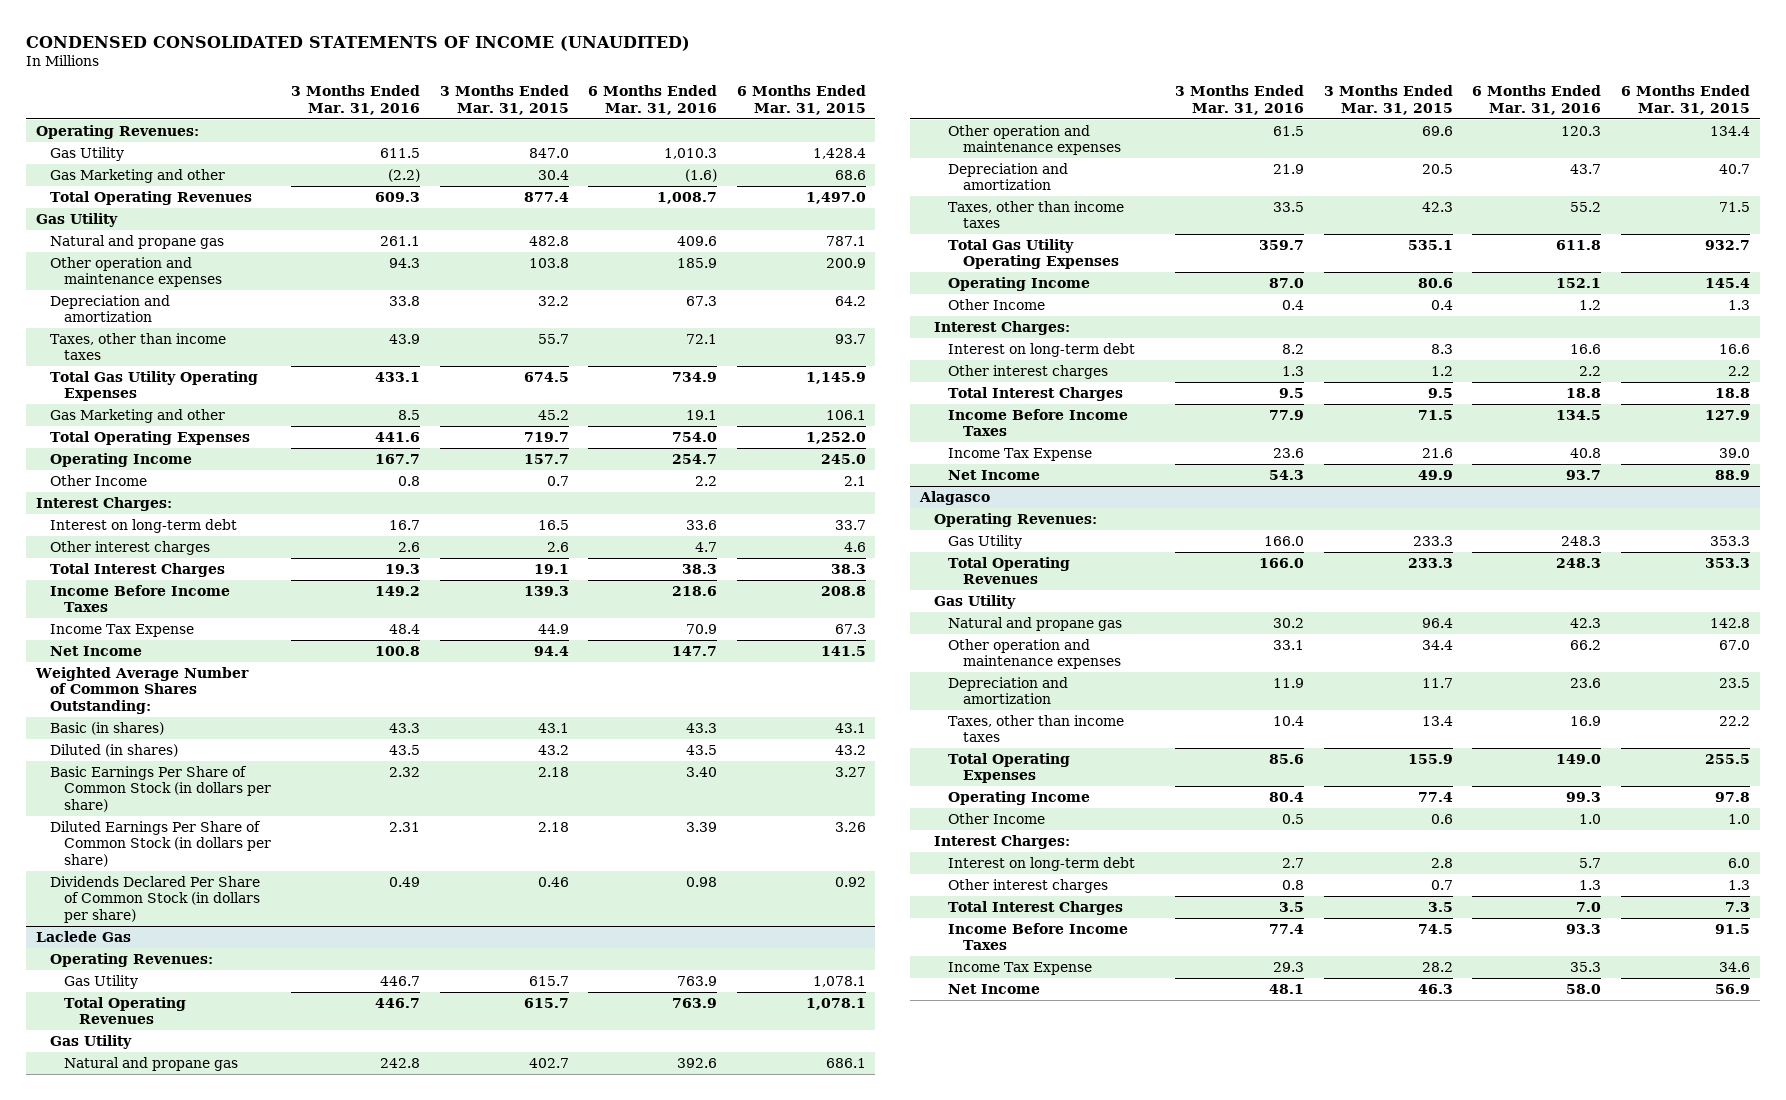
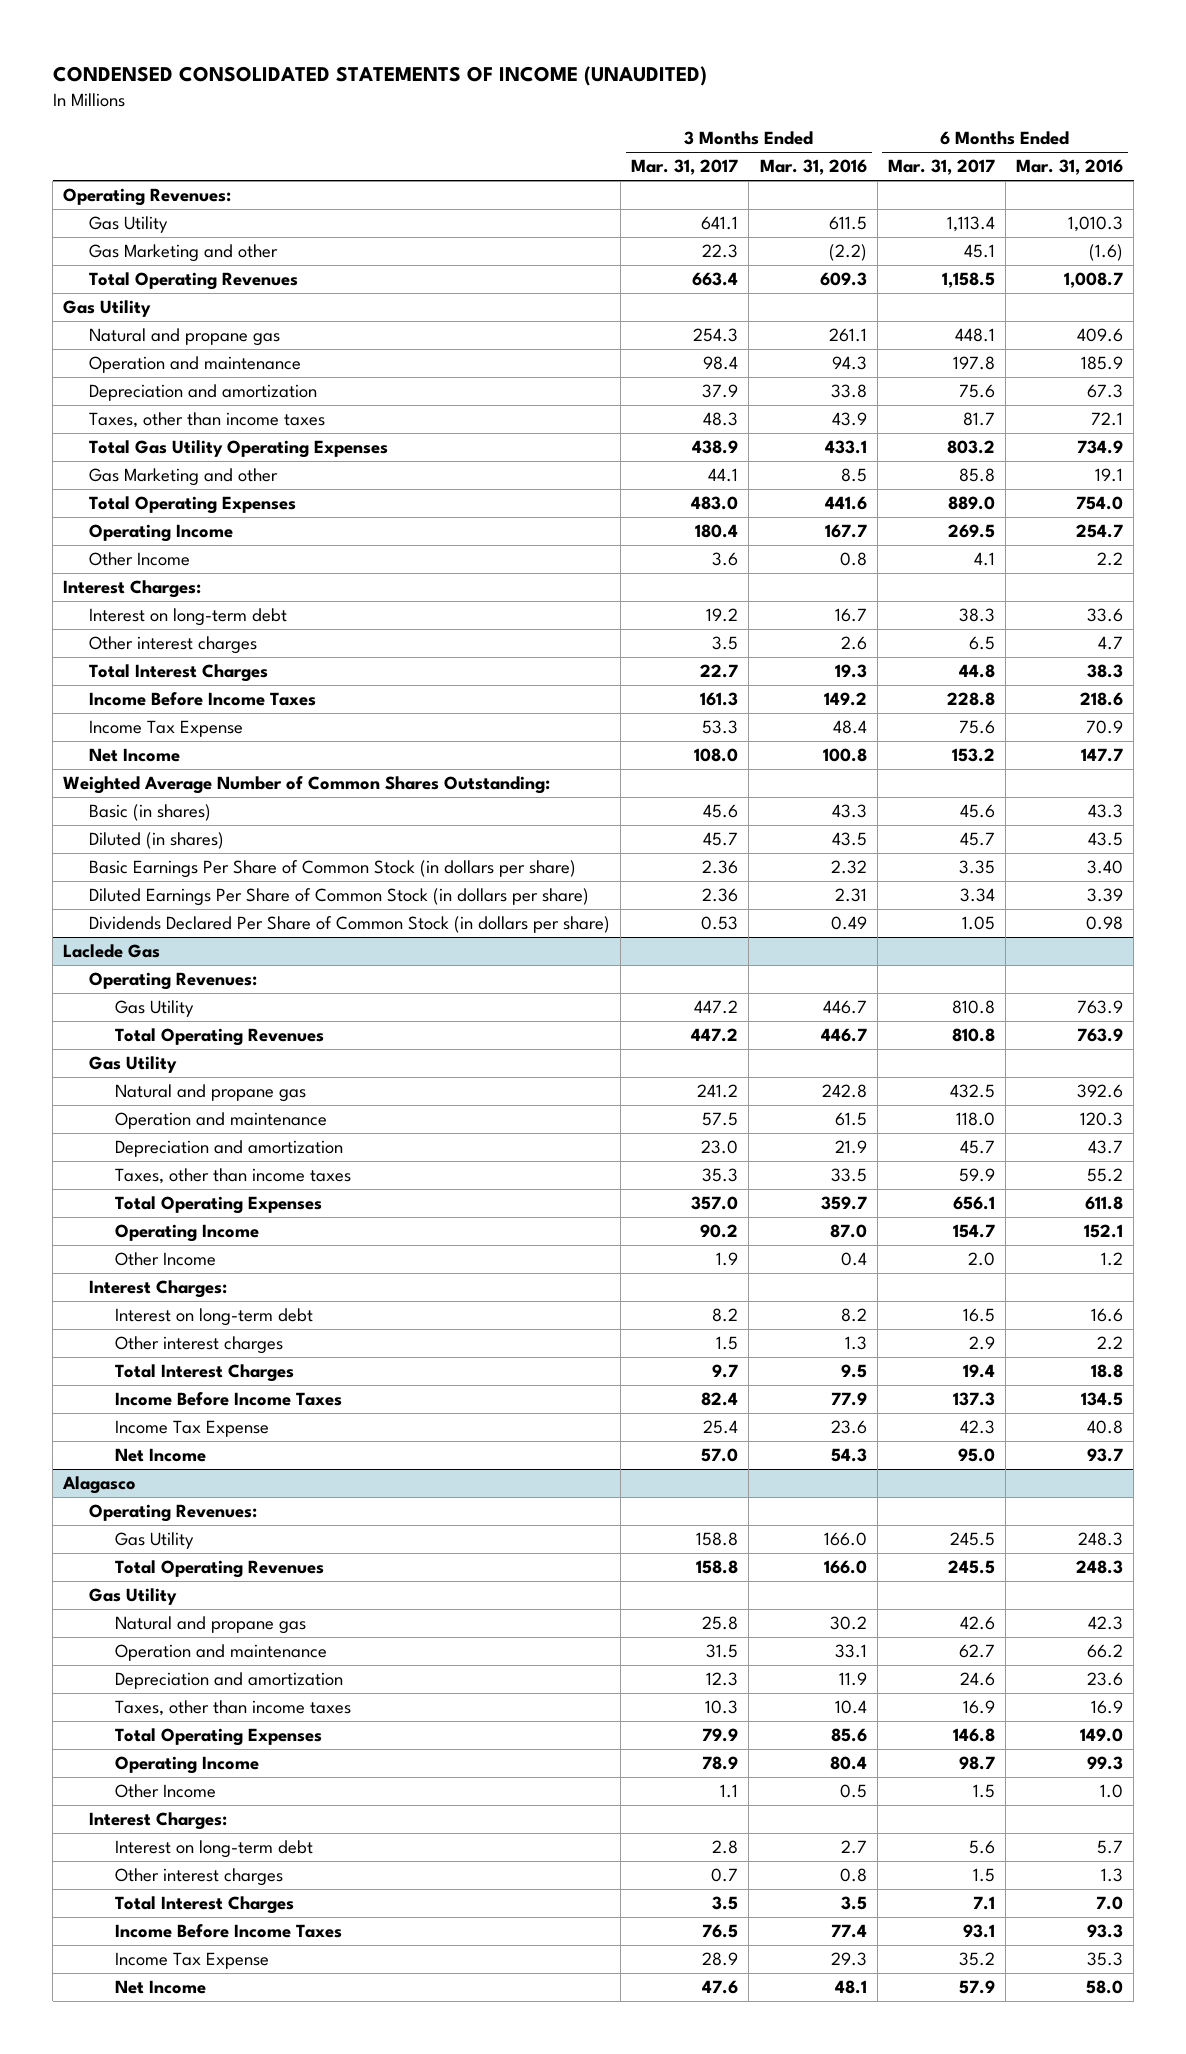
[439,85,569,115] 3 Months Ended Mar. 31, 2015 -> none
[736,85,866,115] 6 Months Ended Mar. 31, 2015 -> none
none -> [631,159,739,176] Mar. 31, 2017
none -> [887,159,995,176] Mar. 31, 2017
[50,257,223,288] Other operation and maintenance expenses -> [89,355,302,373] Operation and maintenance
[948,125,1121,156] Other operation and maintenance expenses -> [114,1111,327,1129] Operation and maintenance
[948,239,1119,270] Total Gas Utility Operating Expenses -> [114,1195,322,1214] Total Operating Expenses
[948,639,1121,670] Other operation and maintenance expenses -> [114,1643,327,1661] Operation and maintenance

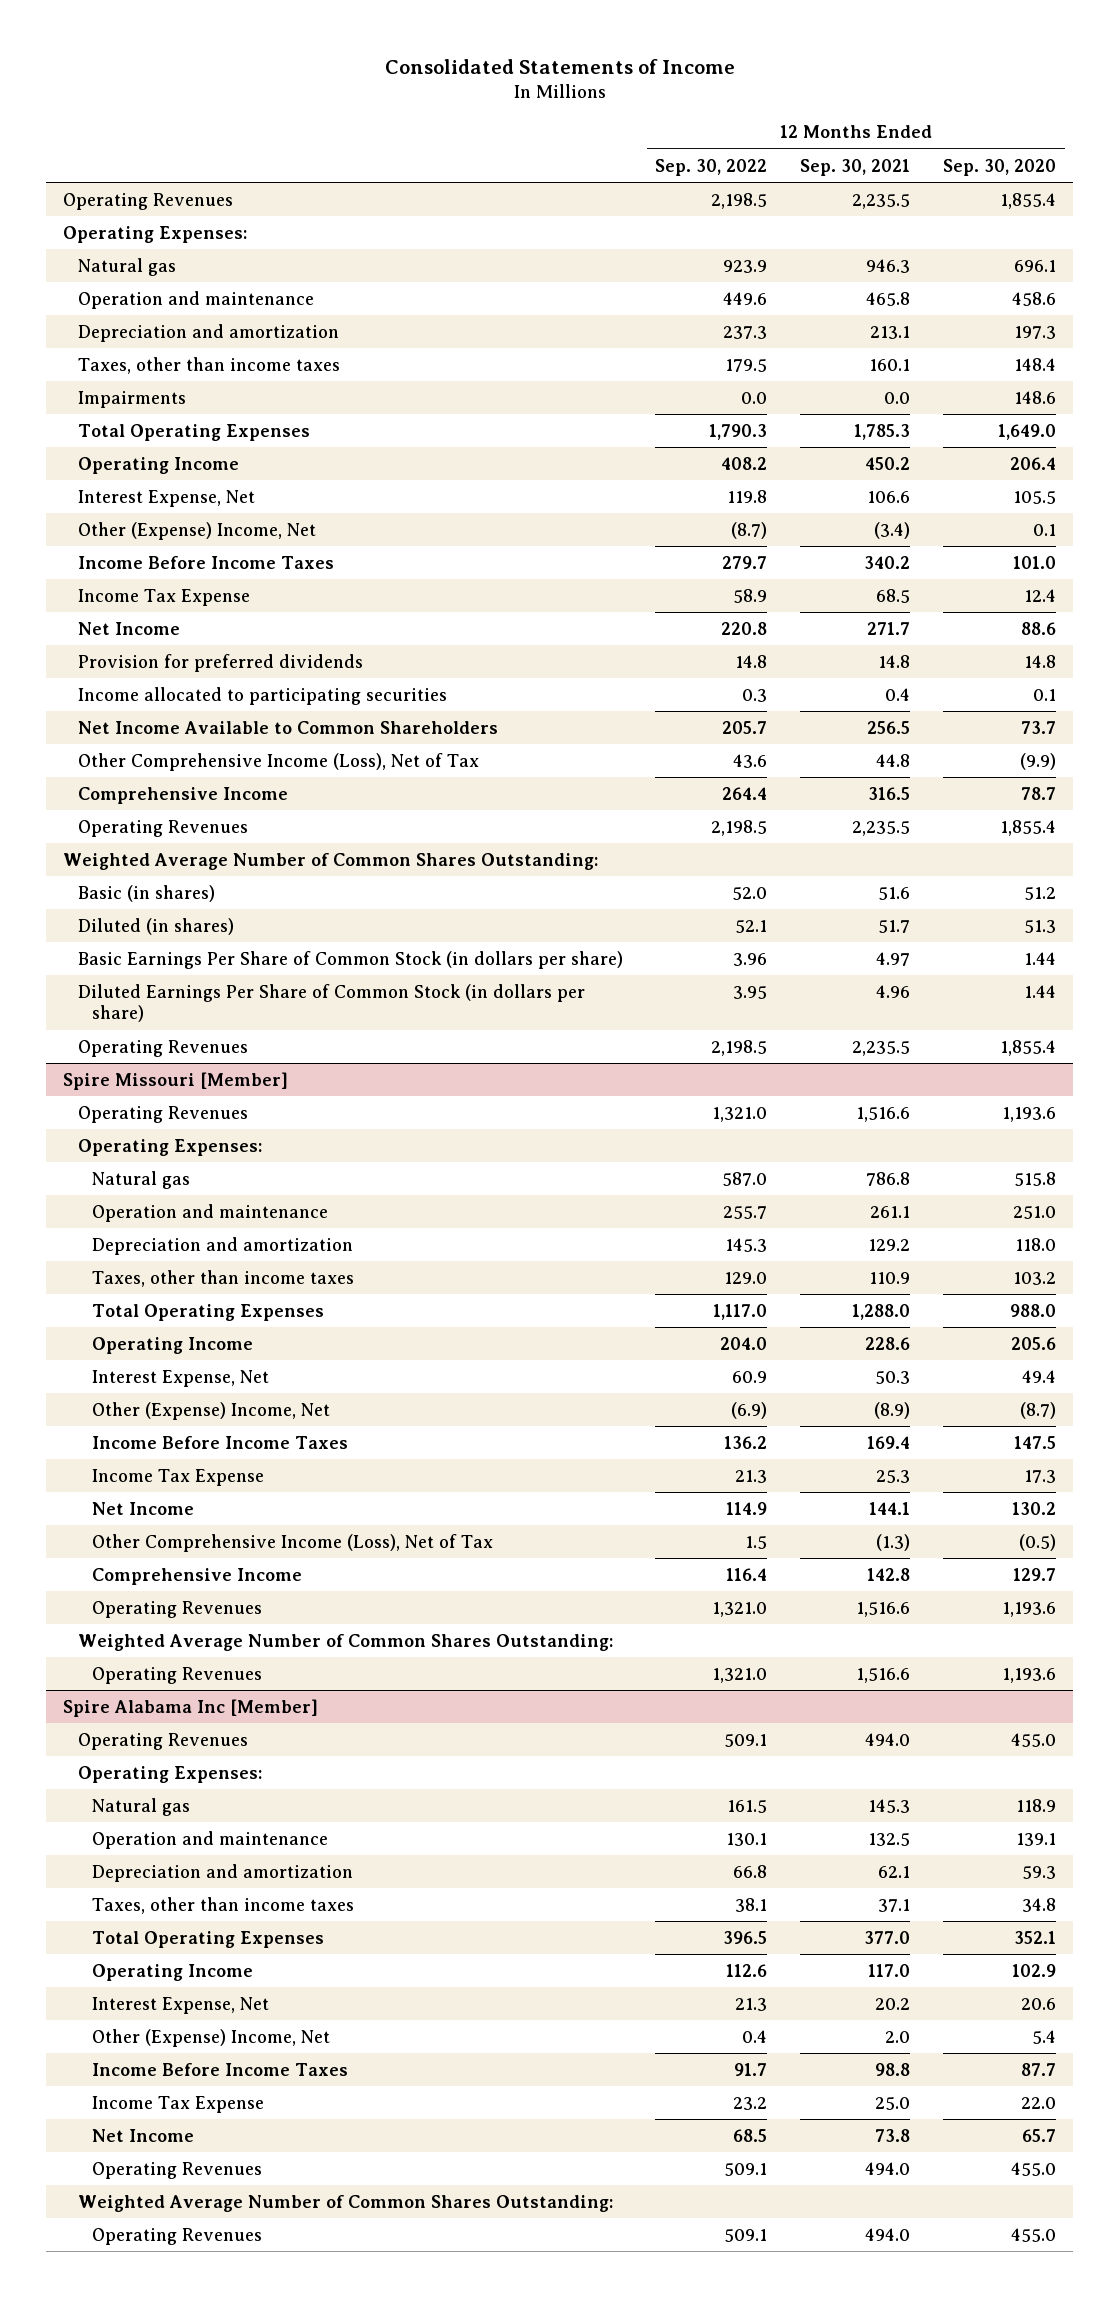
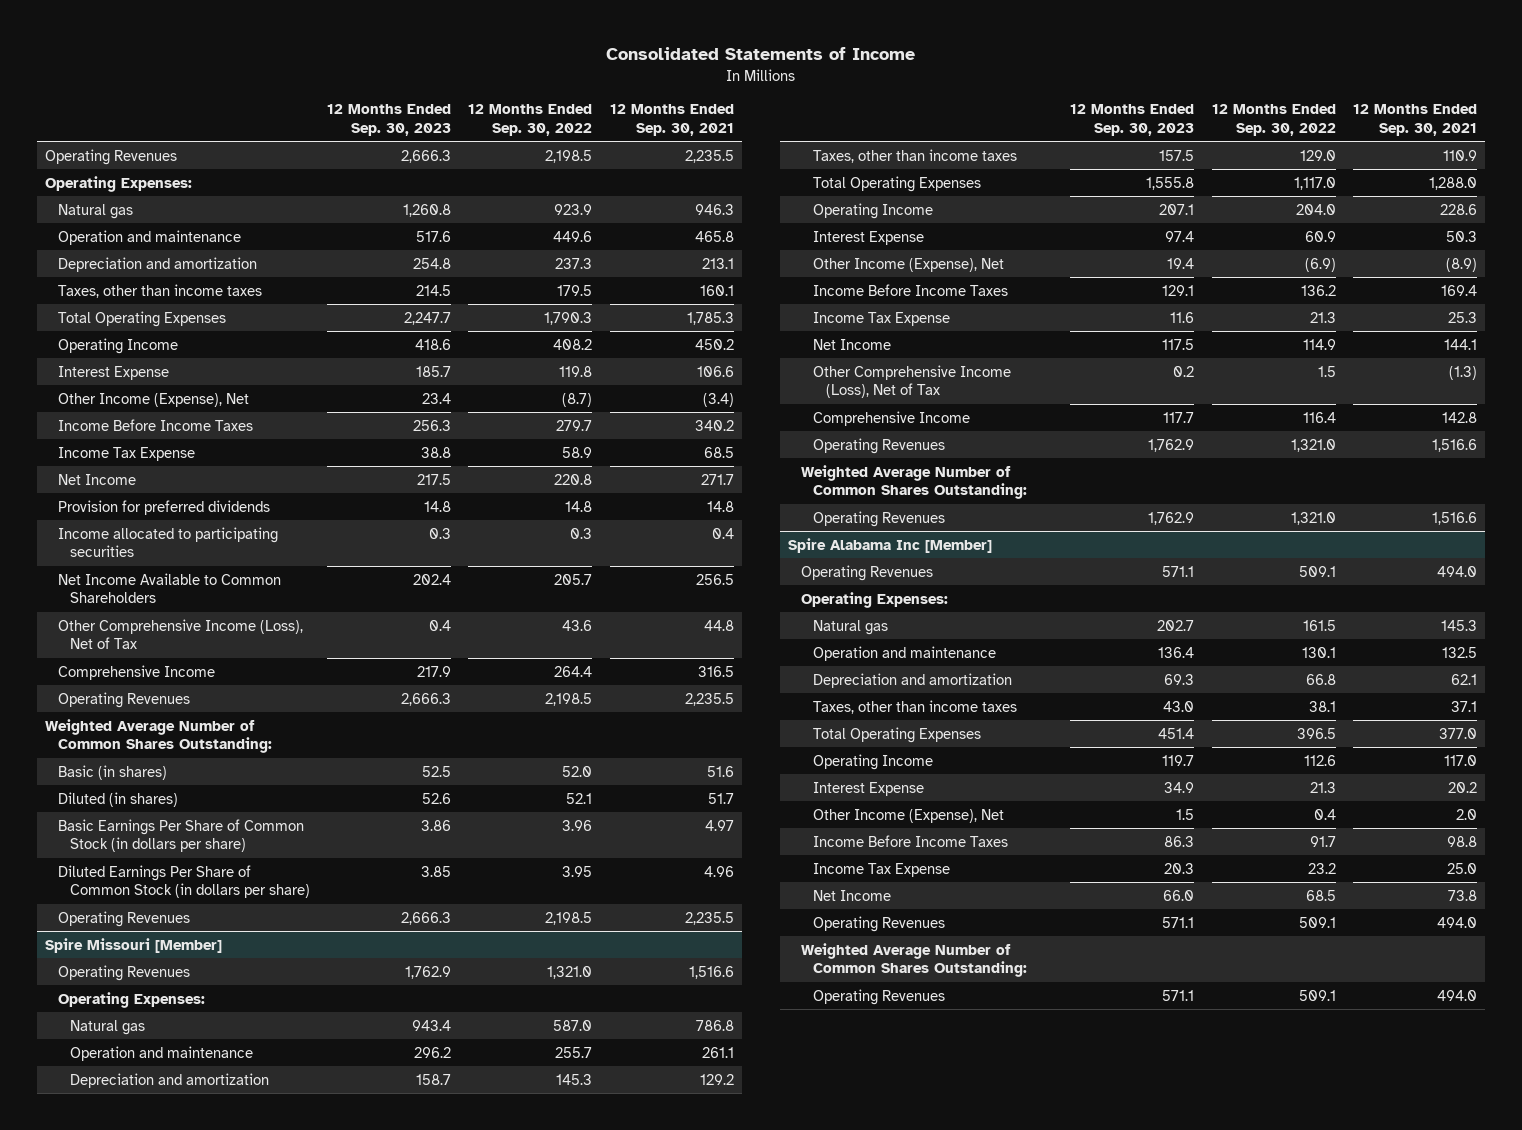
[943,158,1057,176] Sep. 30, 2020 -> none
none -> [327,104,452,137] 12 Months Ended Sep. 30, 2023
[77,390,186,408] Impairments -> none
[77,489,255,507] Interest Expense, Net -> [57,365,169,380] Interest Expense
[77,521,316,540] Other (Expense) Income, Net -> [57,392,249,407] Other Income (Expense), Net
[92,1369,270,1387] Interest Expense, Net -> [813,230,925,245] Interest Expense
[92,1401,331,1420] Other (Expense) Income, Net -> [813,257,1005,272] Other Income (Expense), Net
[92,1996,270,2014] Interest Expense, Net -> [813,781,925,796] Interest Expense
[92,2028,331,2047] Other (Expense) Income, Net -> [813,808,1005,823] Other Income (Expense), Net

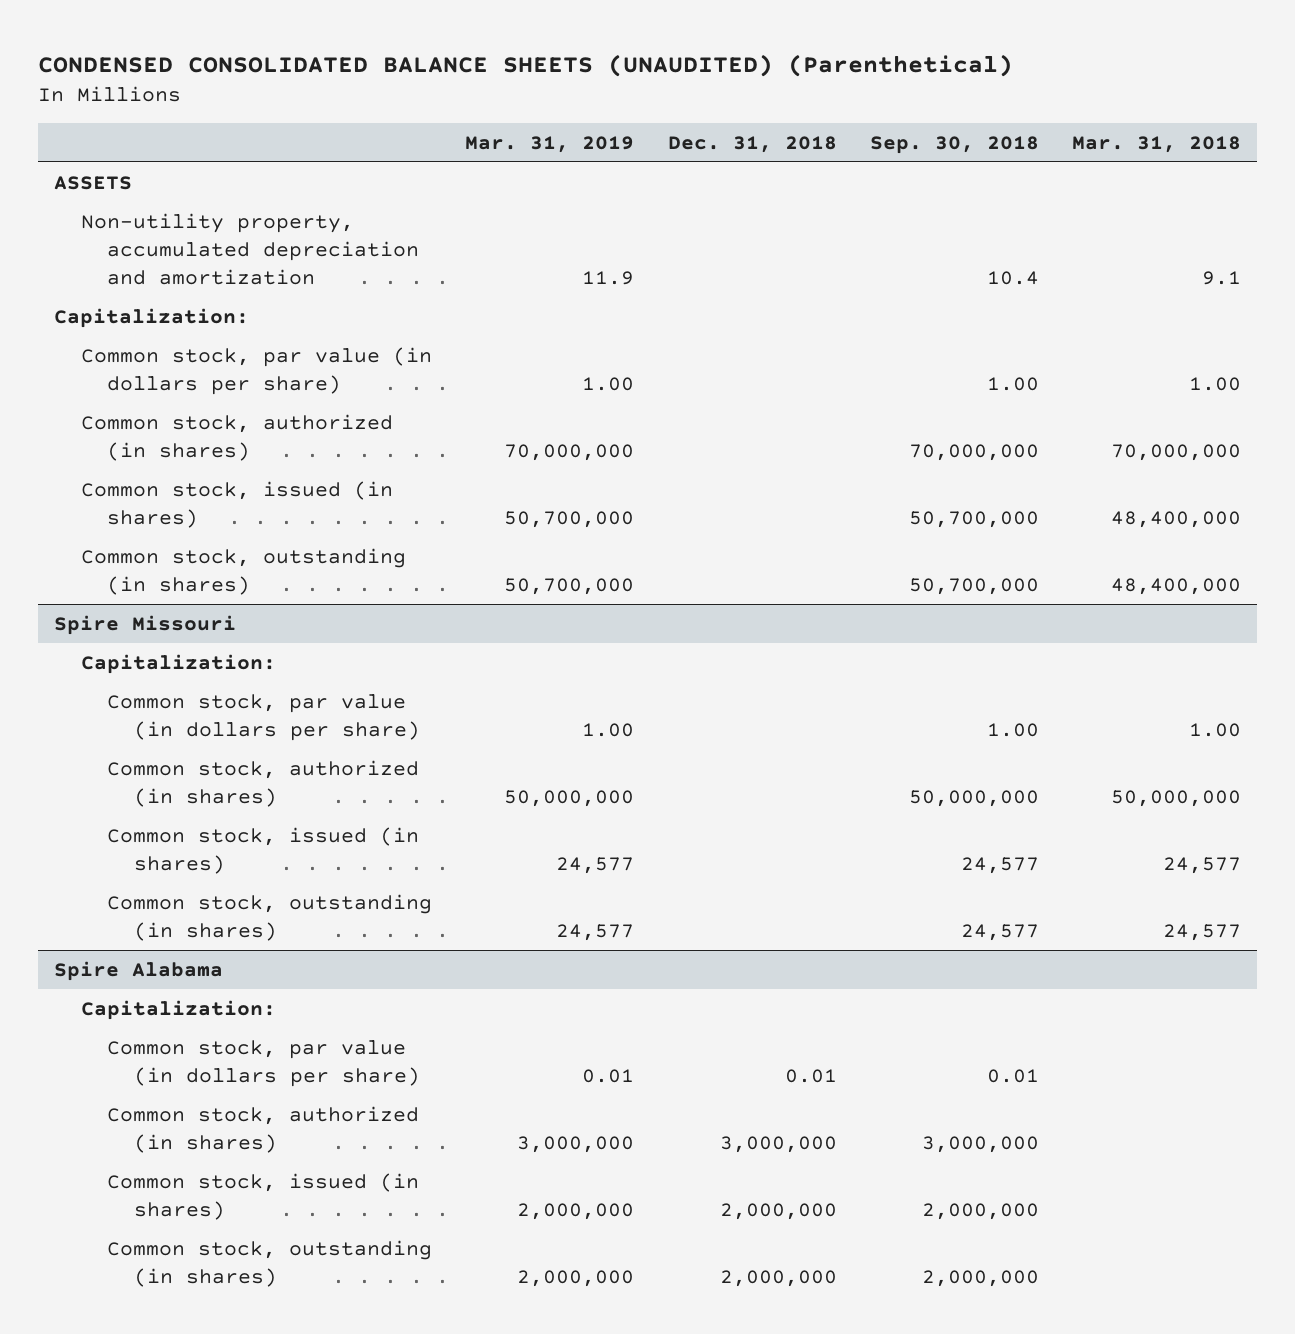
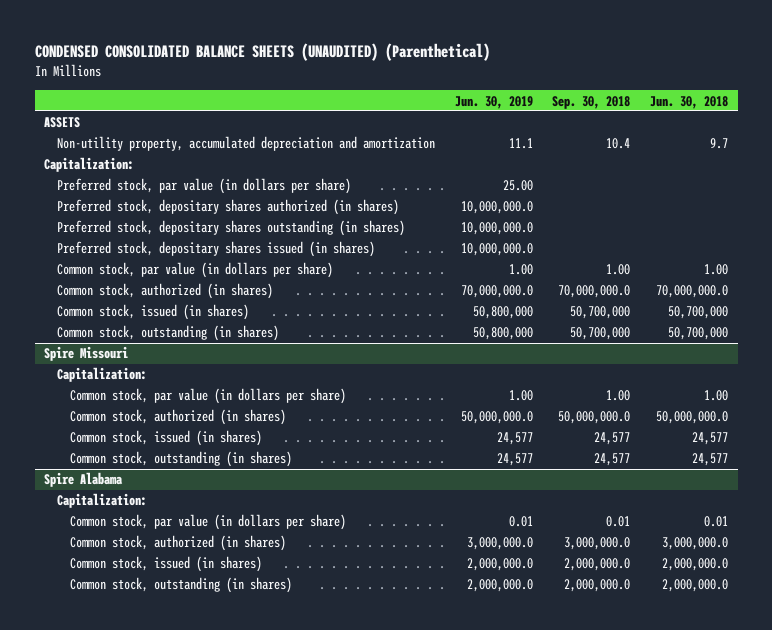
[465,135,635,153] Mar. 31, 2019 -> none
[667,135,837,153] Dec. 31, 2018 -> none
[1071,135,1241,153] Mar. 31, 2018 -> none
none -> [454,95,533,109] Jun. 30, 2019
none -> [649,95,728,109] Jun. 30, 2018
none -> [57,178,352,195] Preferred stock, par value (in dollars per share)
none -> [57,199,400,216] Preferred stock, depositary shares authorized (in shares)
none -> [57,220,406,237] Preferred stock, depositary shares outstanding (in shares)
none -> [57,241,376,258] Preferred stock, depositary shares issued (in shares)
[908,444,1039,462] 70,000,000 -> [558,285,631,299] 70,000,000.0
[908,790,1039,808] 50,000,000 -> [558,411,631,425] 50,000,000.0
[921,1136,1039,1154] 3,000,000 -> [564,537,631,551] 3,000,000.0
[921,1203,1039,1221] 2,000,000 -> [564,558,631,572] 2,000,000.0
[921,1270,1039,1288] 2,000,000 -> [564,579,631,593] 2,000,000.0

